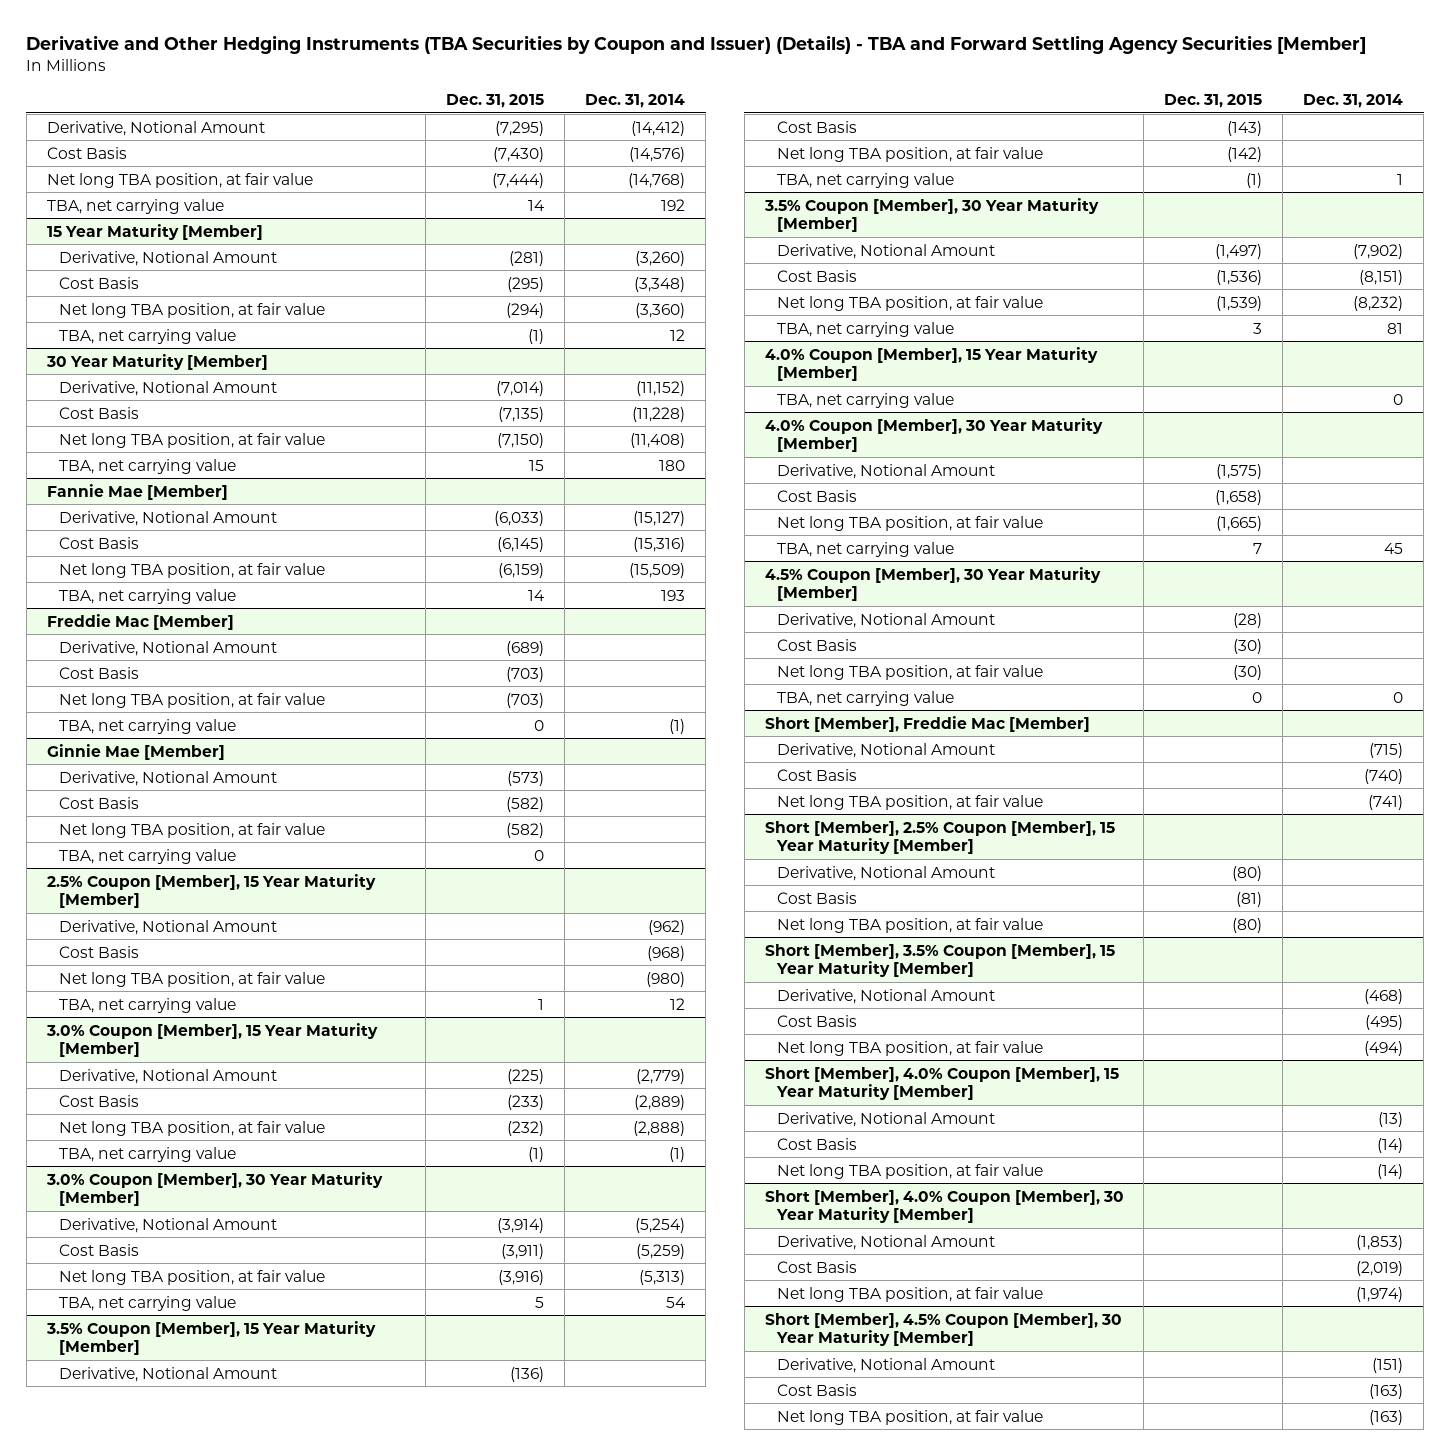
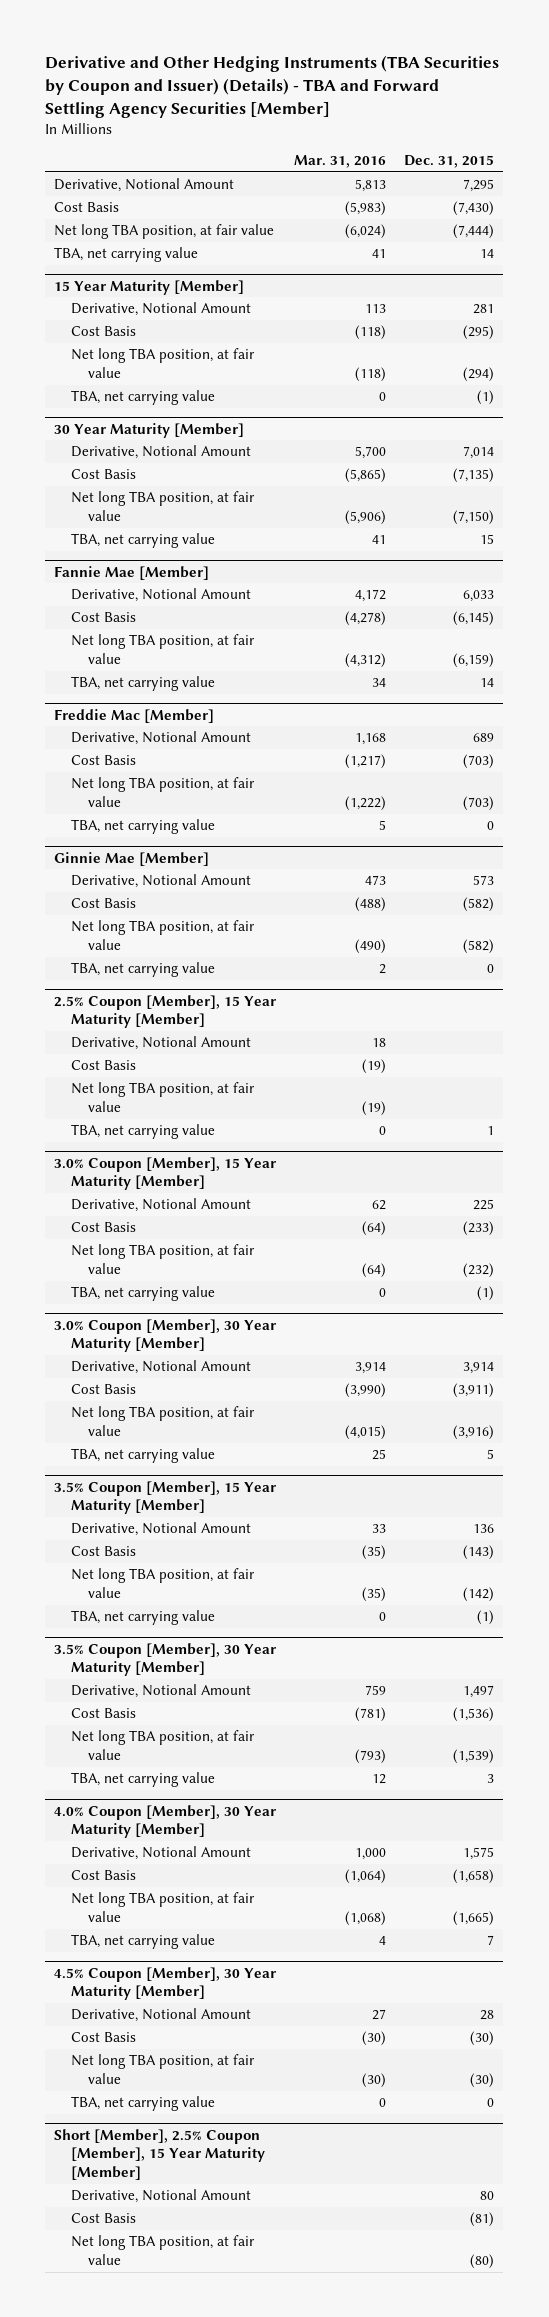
[585,93,686,108] Dec. 31, 2014 -> none
none -> [294,155,387,169] Mar. 31, 2016
[495,120,545,136] (7,295) -> [463,179,495,193] 7,295
[509,250,545,266] (281) -> [473,304,495,315] 281
[496,380,545,396] (7,014) -> [463,446,495,460] 7,014
[494,510,545,526] (6,033) -> [463,590,495,603] 6,033
[506,640,545,656] (689) -> [473,733,495,743] 689
[507,770,545,786] (573) -> [473,875,495,886] 573
[507,1068,545,1084] (225) -> [473,1199,495,1211] 225
[497,1217,545,1233] (3,914) -> [463,1362,495,1375] 3,914
[510,1366,545,1382] (136) -> [473,1524,495,1534] 136
[1215,243,1263,259] (1,497) -> [463,1685,495,1699] 1,497
[764,346,1098,382] 4.0% Coupon [Member], 15 Year Maturity [Member] -> none
[776,392,954,408] TBA, net carrying value -> none
[1216,463,1263,479] (1,575) -> [463,1847,495,1861] 1,575
[1233,612,1263,628] (28) -> [480,2010,495,2021] 28
[764,715,1090,732] Short [Member], Freddie Mac [Member] -> none
[776,742,995,758] Derivative, Notional Amount -> none
[776,768,857,781] Cost Basis -> none
[776,794,1043,810] Net long TBA position, at fair value -> none
[1232,865,1263,881] (80) -> [480,2191,495,2201] 80
[764,943,1115,978] Short [Member], 3.5% Coupon [Member], 15 Year Maturity [Member] -> none
[776,988,995,1004] Derivative, Notional Amount -> none
[776,1014,857,1027] Cost Basis -> none
[776,1040,1043,1056] Net long TBA position, at fair value -> none
[764,1066,1119,1101] Short [Member], 4.0% Coupon [Member], 15 Year Maturity [Member] -> none
[776,1111,995,1127] Derivative, Notional Amount -> none
[776,1137,857,1150] Cost Basis -> none
[776,1163,1043,1179] Net long TBA position, at fair value -> none
[764,1189,1124,1224] Short [Member], 4.0% Coupon [Member], 30 Year Maturity [Member] -> none
[776,1234,995,1250] Derivative, Notional Amount -> none
[776,1260,857,1273] Cost Basis -> none
[776,1286,1043,1302] Net long TBA position, at fair value -> none
[764,1312,1122,1347] Short [Member], 4.5% Coupon [Member], 30 Year Maturity [Member] -> none
[776,1357,995,1373] Derivative, Notional Amount -> none
[776,1383,857,1396] Cost Basis -> none
[776,1409,1043,1425] Net long TBA position, at fair value -> none

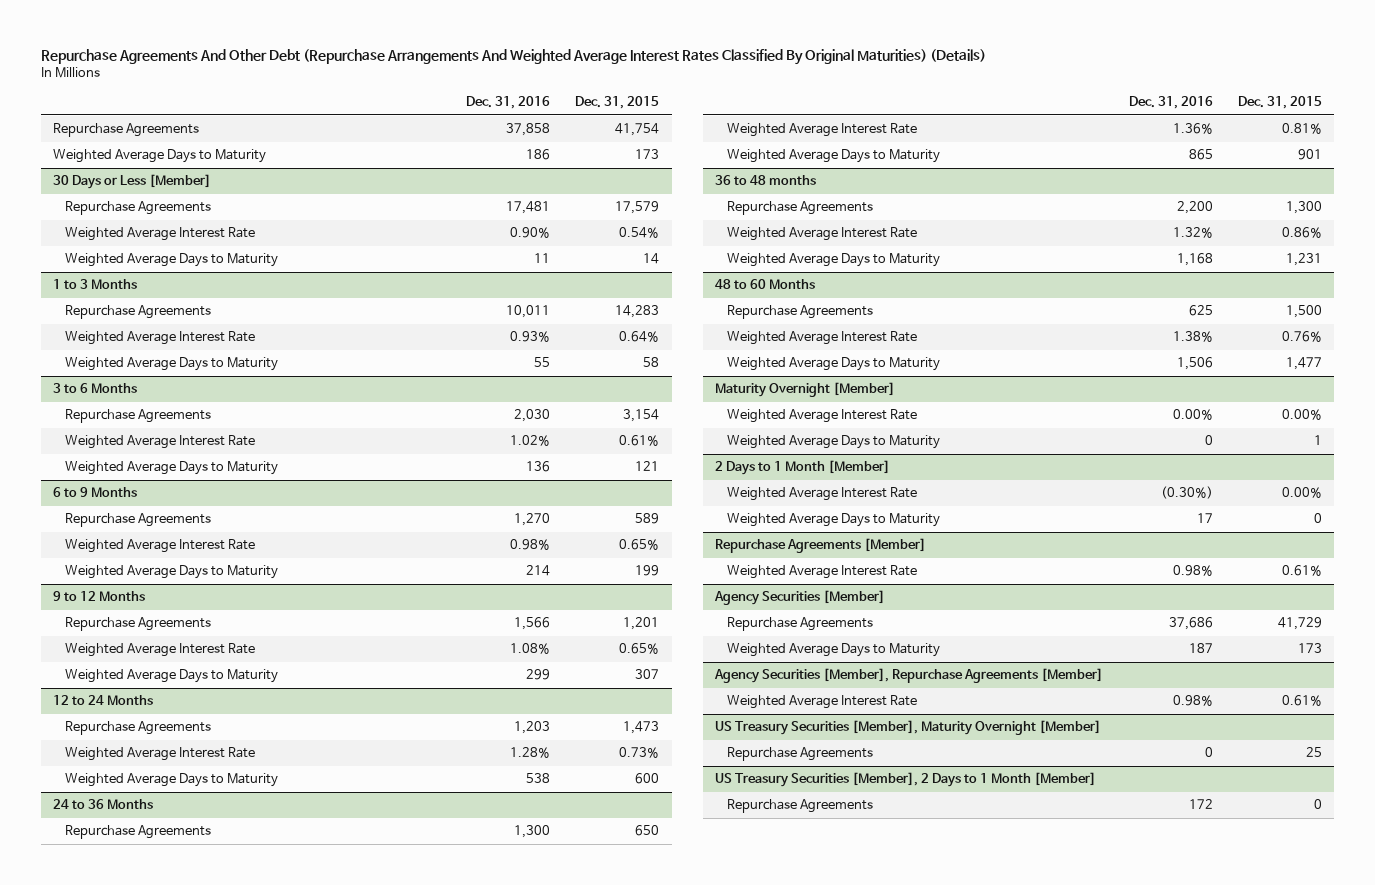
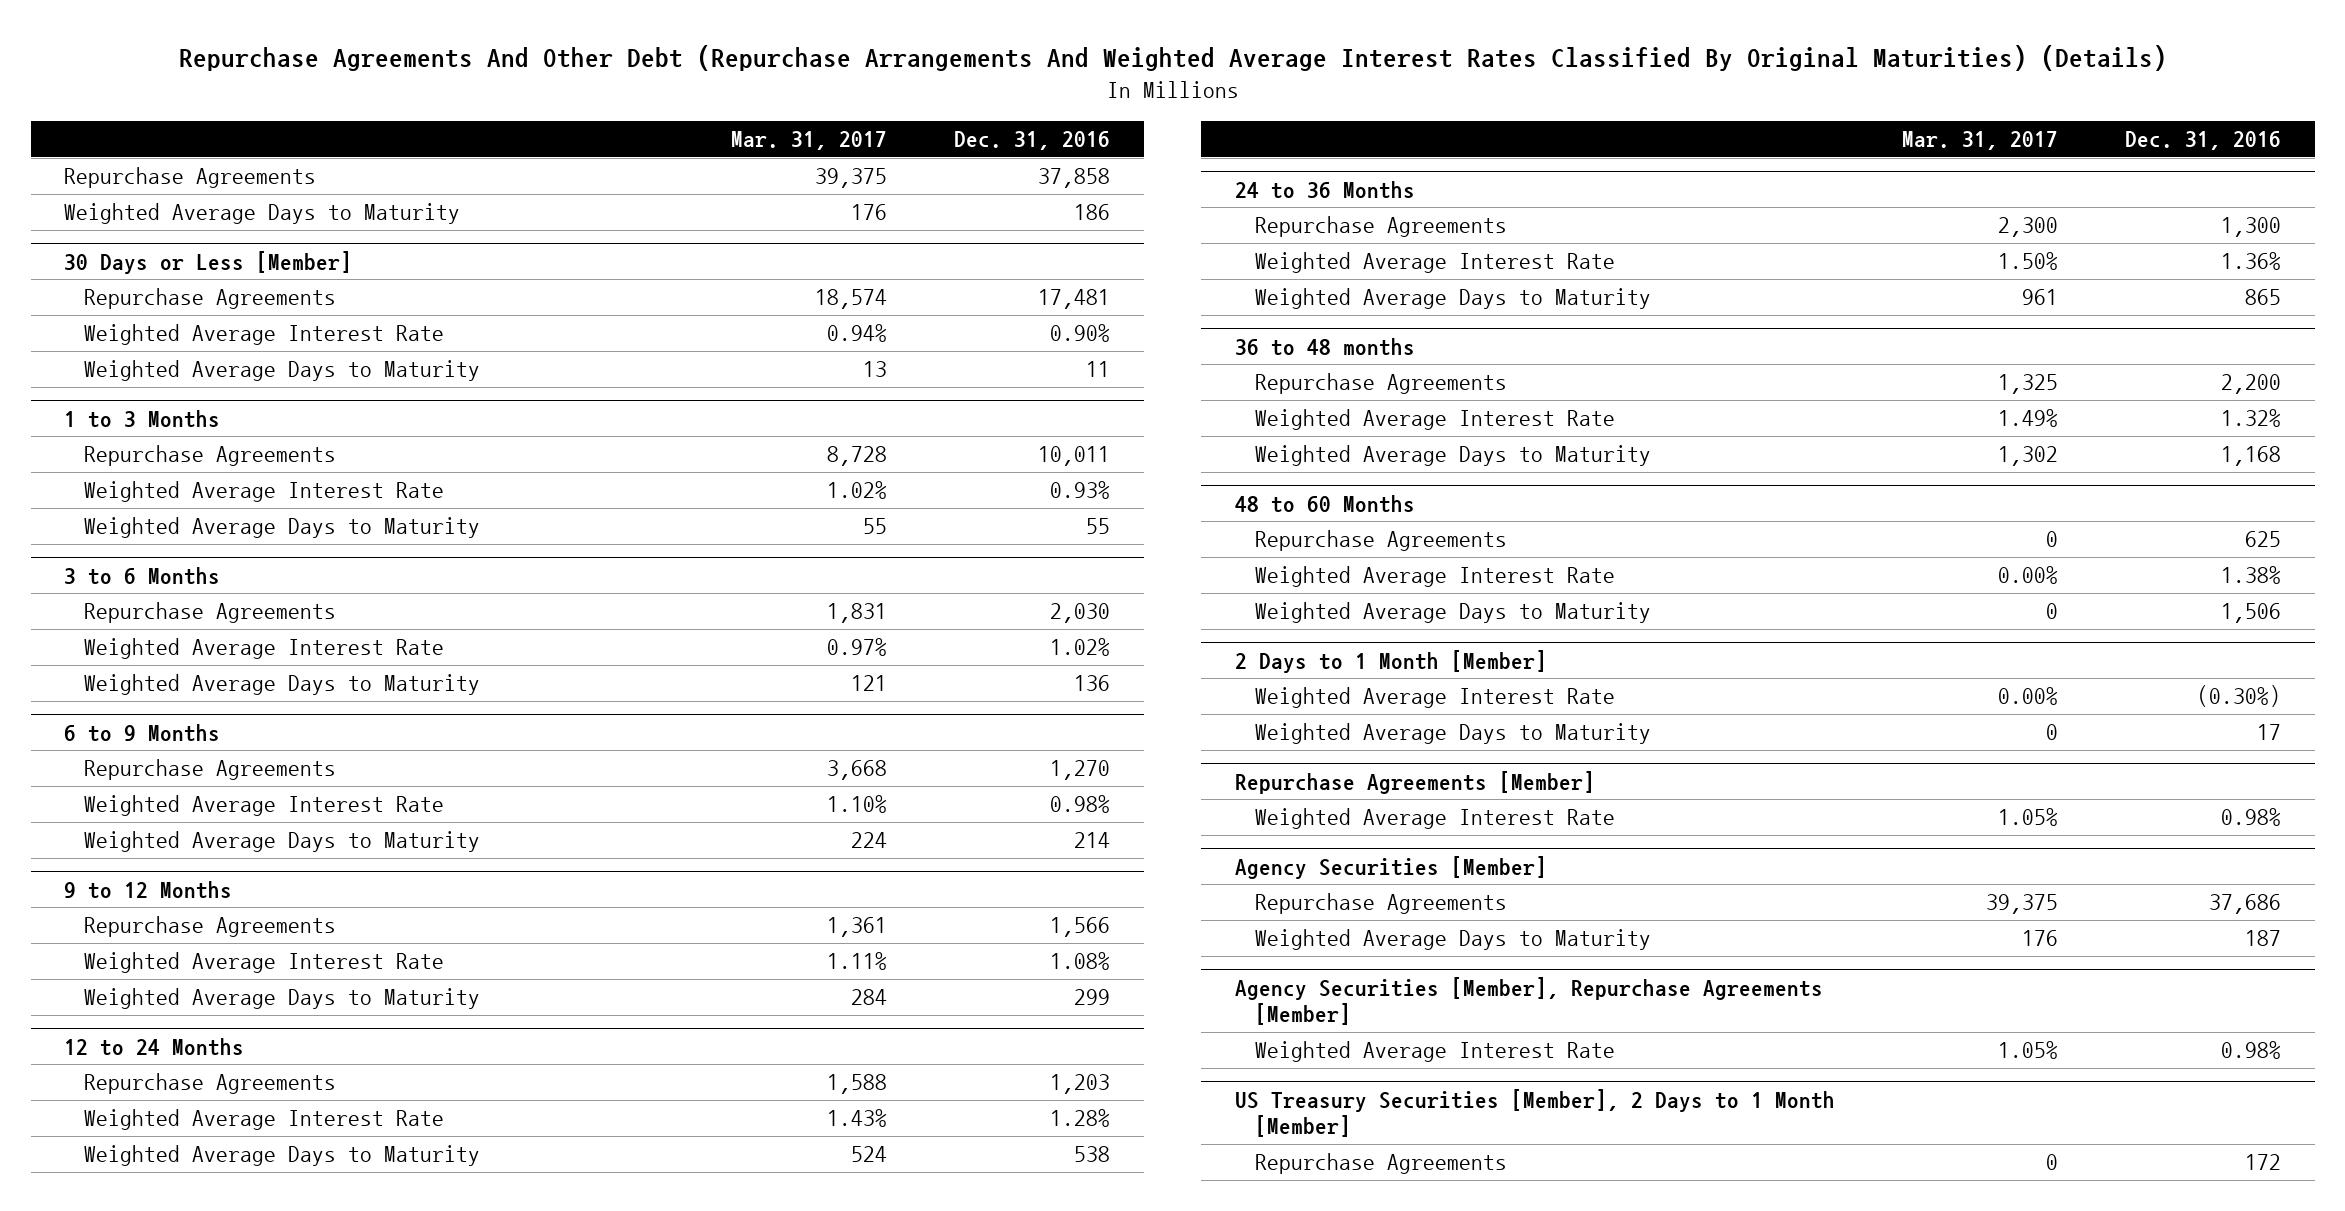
[575,96,660,110] Dec. 31, 2015 -> none
none -> [731,130,888,150] Mar. 31, 2017
[715,382,896,398] Maturity Overnight [Member] -> none
[727,409,918,424] Weighted Average Interest Rate -> none
[727,435,941,450] Weighted Average Days to Maturity -> none
[715,720,1102,736] US Treasury Securities [Member], Maturity Overnight [Member] -> none
[727,747,874,762] Repurchase Agreements -> none

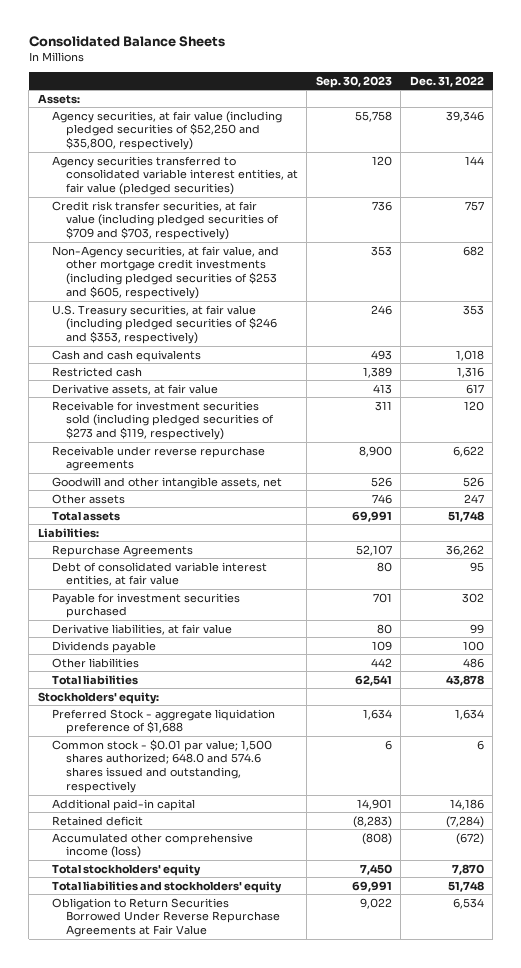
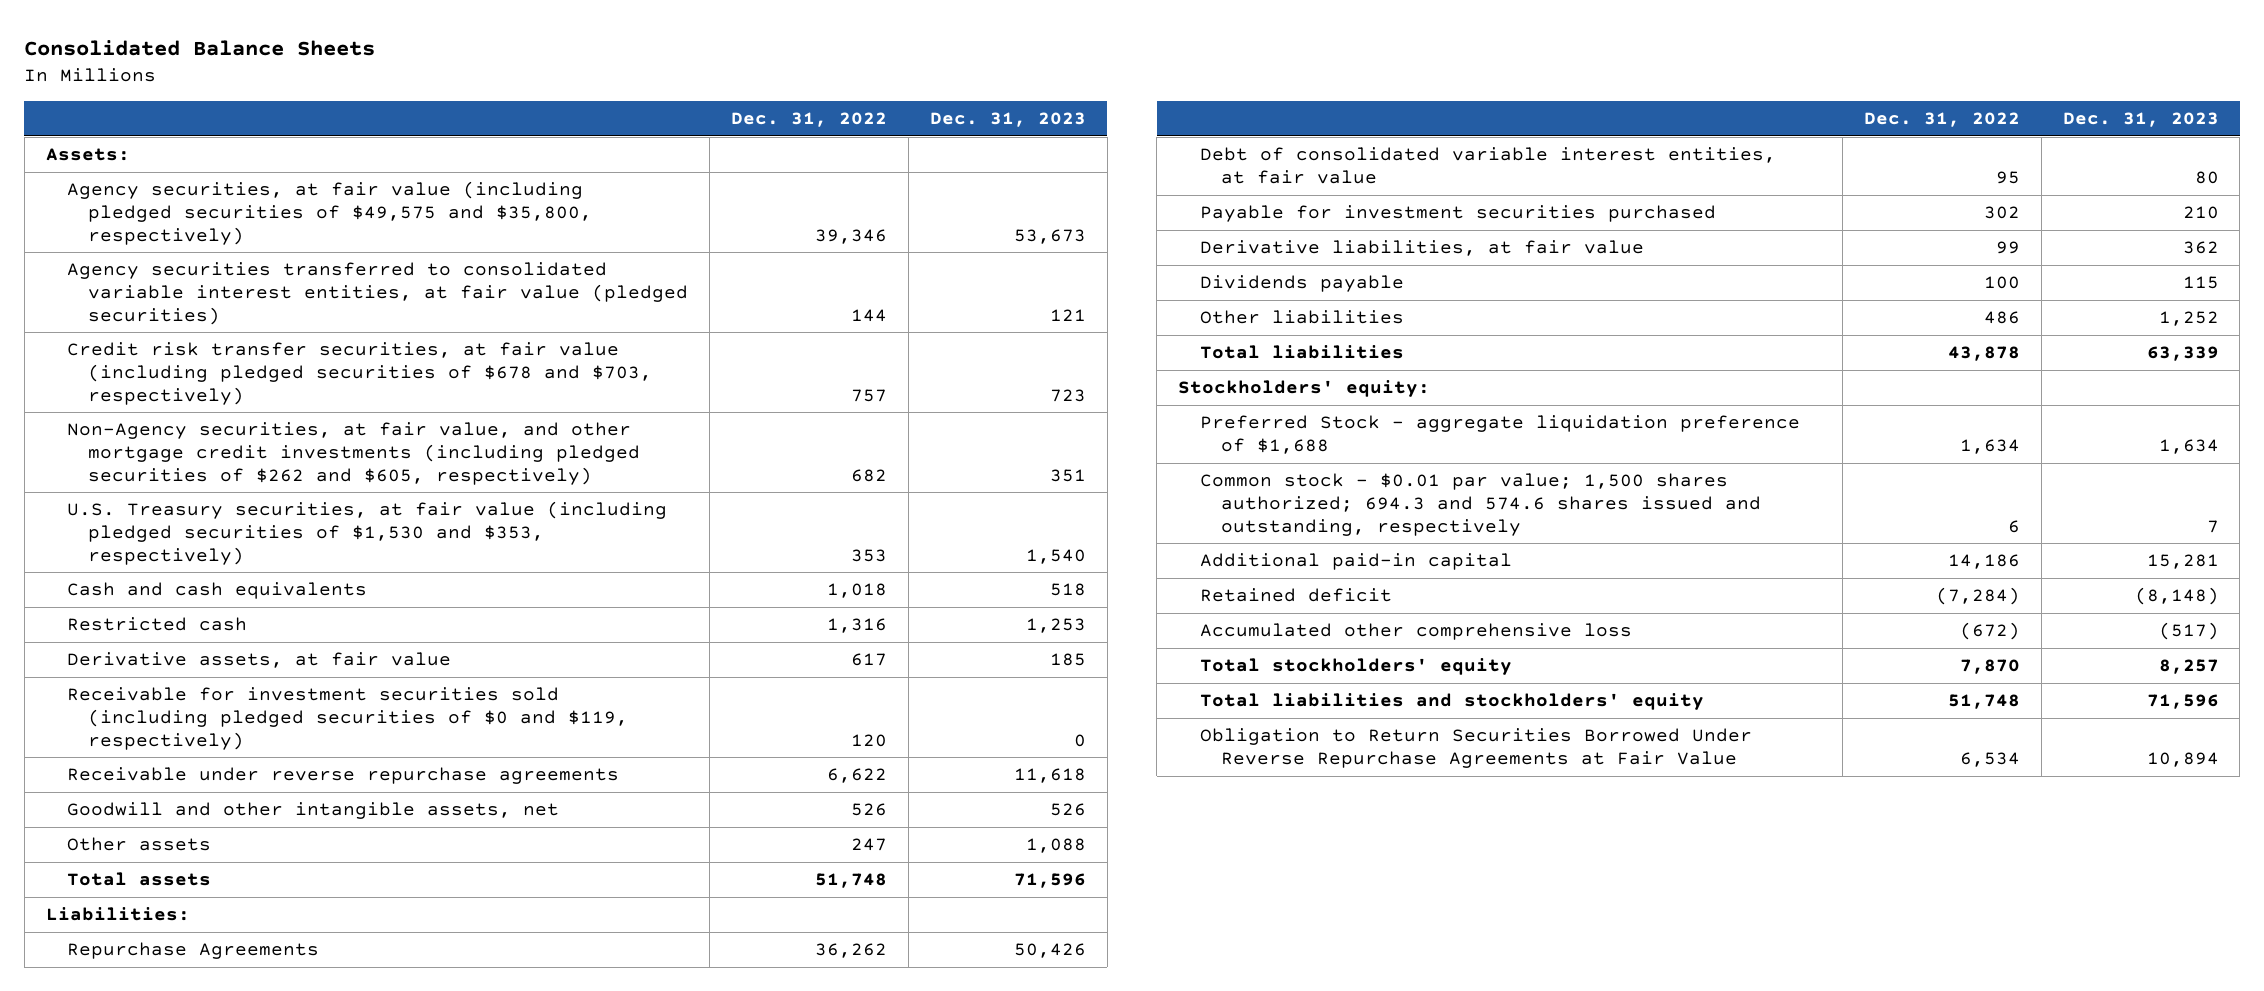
[315,75,392,88] Sep. 30, 2023 -> none
none -> [930,112,1087,128] Dec. 31, 2023
[51,110,282,151] Agency securities, at fair value (including pledged securities of $52,250 and $35,800, respectively) -> [66,181,593,245] Agency securities, at fair value (including pledged securities of $49,575 and $35,800, respectively)
[51,200,279,241] Credit risk transfer securities, at fair value (including pledged securities of $709 and $703, respectively) -> [66,342,653,405] Credit risk transfer securities, at fair value (including pledged securities of $678 and $703, respectively)
[51,245,279,300] Non-Agency securities, at fair value, and other mortgage credit investments (including pledged securities of $253 and $605, respectively) -> [66,422,641,485] Non-Agency securities, at fair value, and other mortgage credit investments (including pledged securities of $262 and $605, respectively)
[51,304,277,345] U.S. Treasury securities, at fair value (including pledged securities of $246 and $353, respectively) -> [66,501,667,565] U.S. Treasury securities, at fair value (including pledged securities of $1,530 and $353, respectively)
[51,400,274,441] Receivable for investment securities sold (including pledged securities of $273 and $119, respectively) -> [66,687,629,750] Receivable for investment securities sold (including pledged securities of $0 and $119, respectively)
[51,738,272,794] Common stock - $0.01 par value; 1,500 shares authorized; 648.0 and 574.6 shares issued and outstanding, respectively -> [1199,473,1761,536] Common stock - $0.01 par value; 1,500 shares authorized; 694.3 and 574.6 shares issued and outstanding, respectively
[51,832,253,859] Accumulated other comprehensive income (loss) -> [1199,623,1632,641] Accumulated other comprehensive loss

